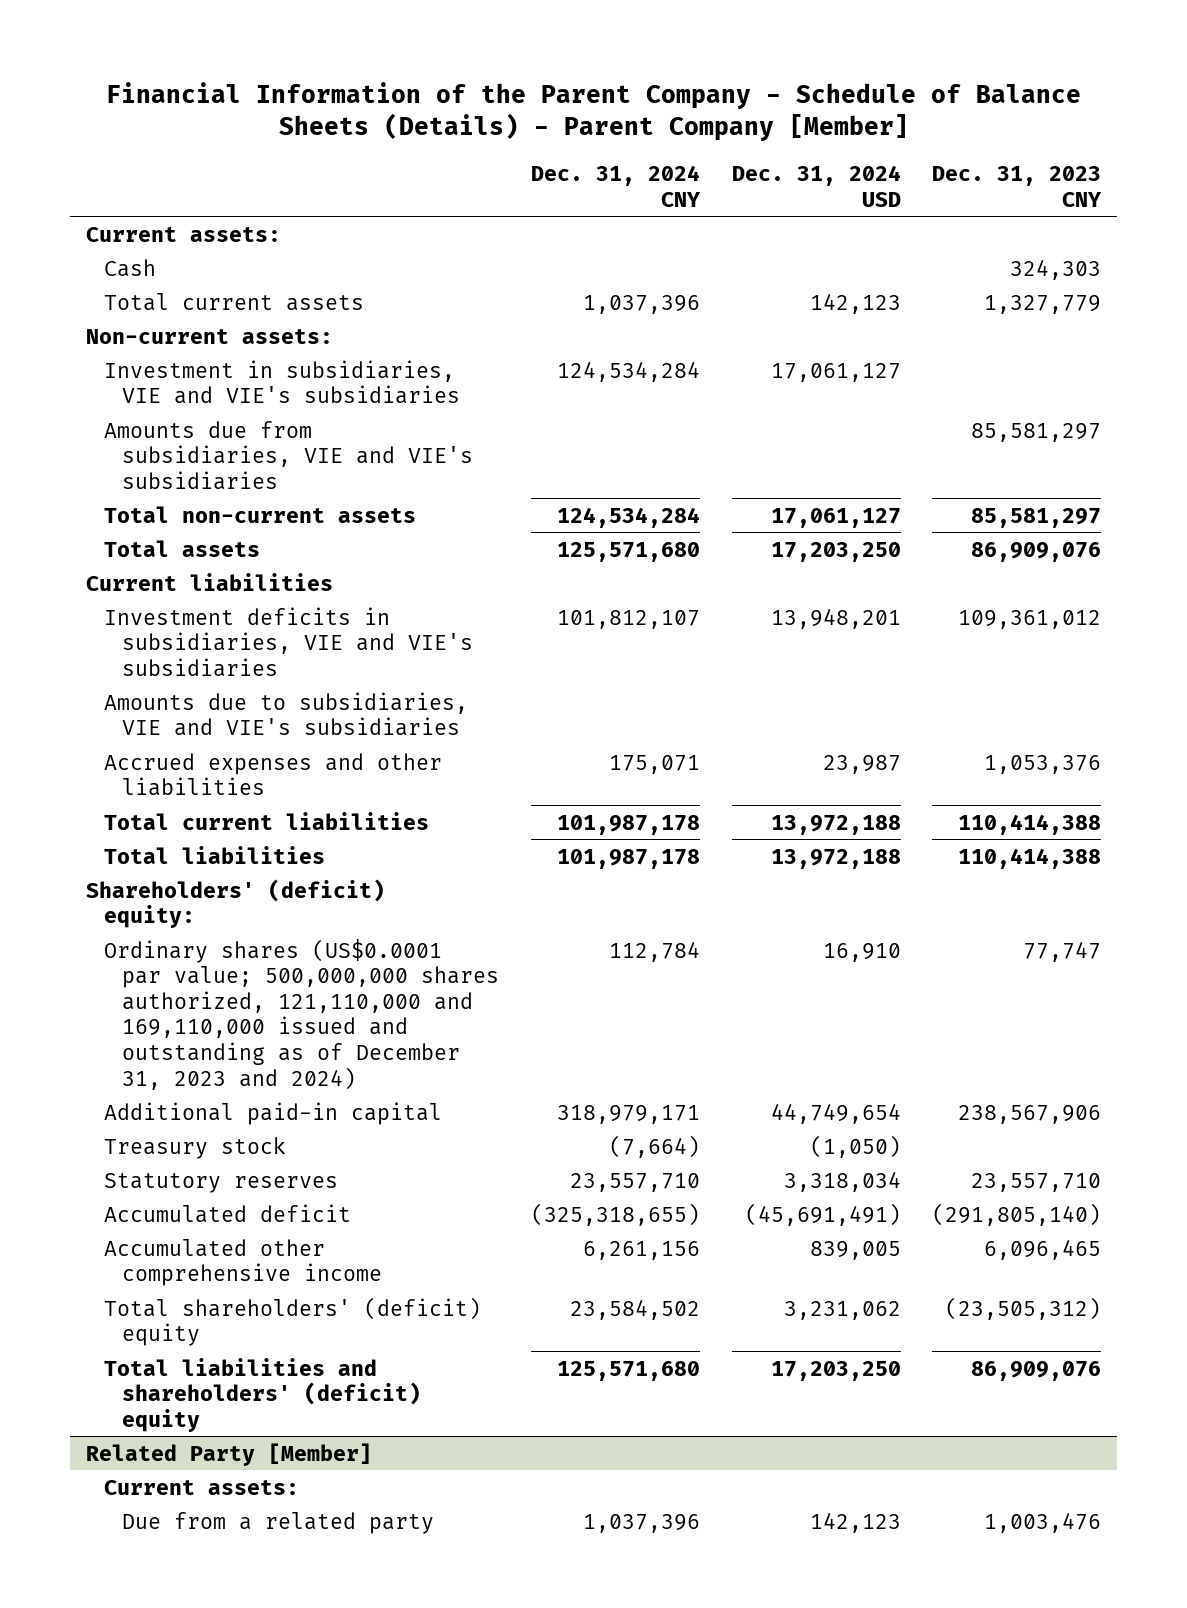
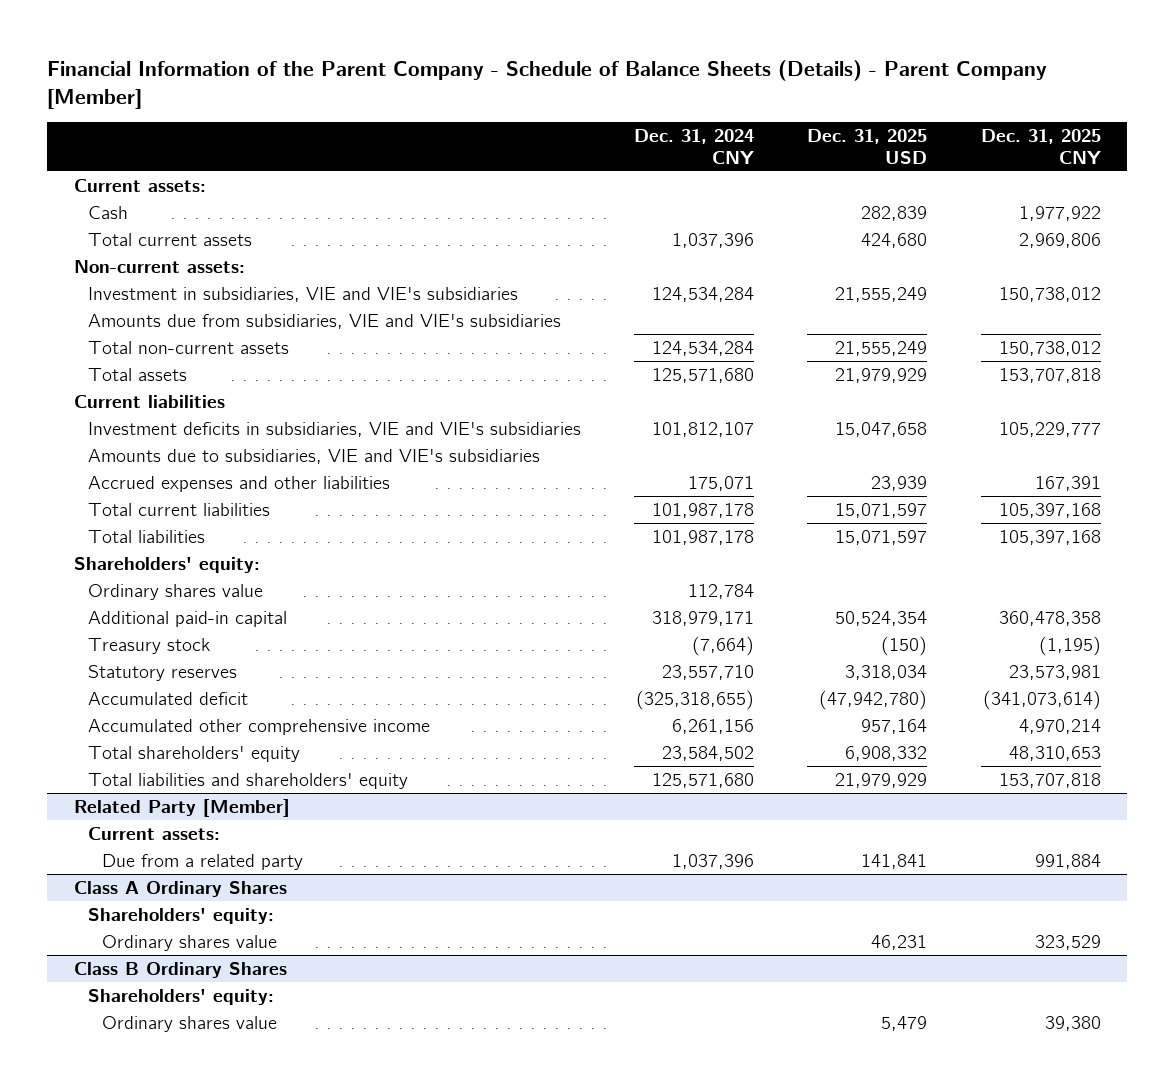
[731,165,901,207] Dec. 31, 2024 USD -> none
[932,166,1103,207] Dec. 31, 2023 CNY -> none
none -> [807,128,928,164] Dec. 31, 2025 USD
none -> [980,128,1101,164] Dec. 31, 2025 CNY
[85,878,385,929] Shareholders' (deficit) equity: -> [73,556,260,573] Shareholders' equity:
[104,938,500,1090] Ordinary shares (US$0.0001 par value; 500,000,000 shares authorized, 121,110,000 and 169,110,000 issued and outstanding as of December 31, 2023 and 2024) -> [87,583,263,600] Ordinary shares value
[104,1296,482,1347] Total shareholders' (deficit) equity -> [87,745,300,762] Total shareholders' equity
[104,1357,422,1432] Total liabilities and shareholders' (deficit) equity -> [87,772,408,789] Total liabilities and shareholders' equity
none -> [73,880,287,897] Class A Ordinary Shares
none -> [87,907,274,924] Shareholders' equity:
none -> [102,934,278,951] Ordinary shares value
none -> [73,961,287,978] Class B Ordinary Shares
none -> [87,988,274,1005] Shareholders' equity:
none -> [102,1015,278,1032] Ordinary shares value

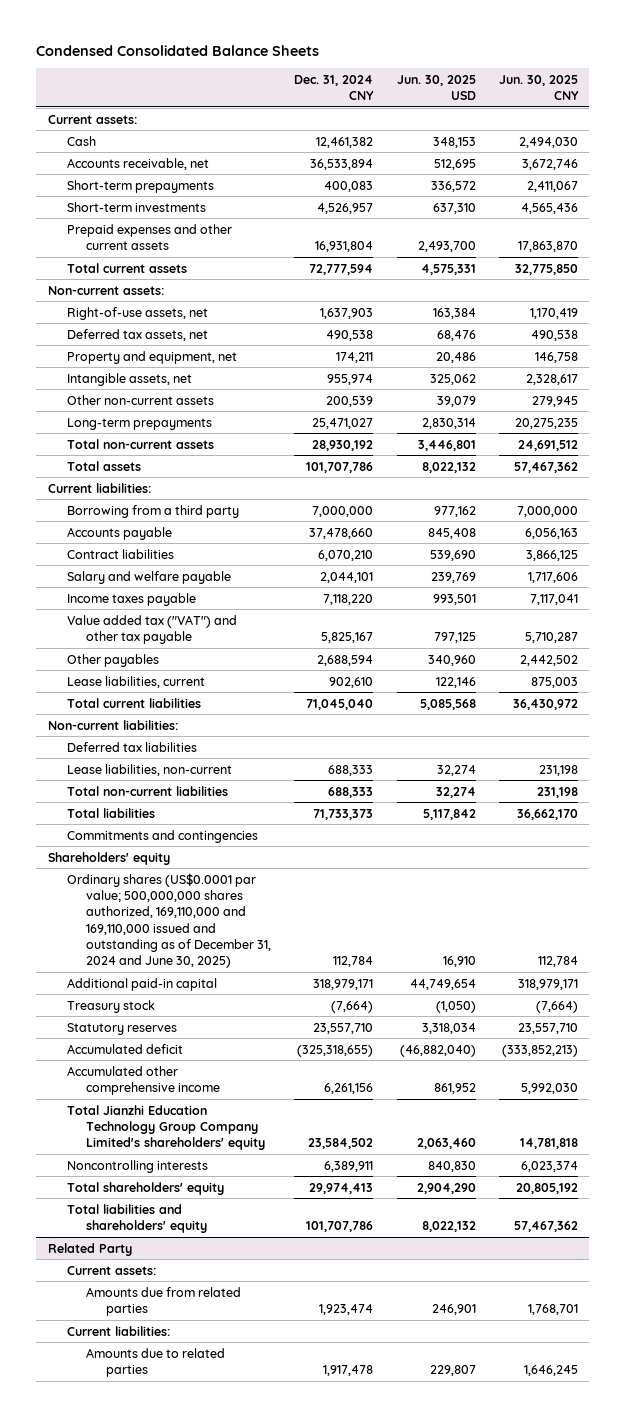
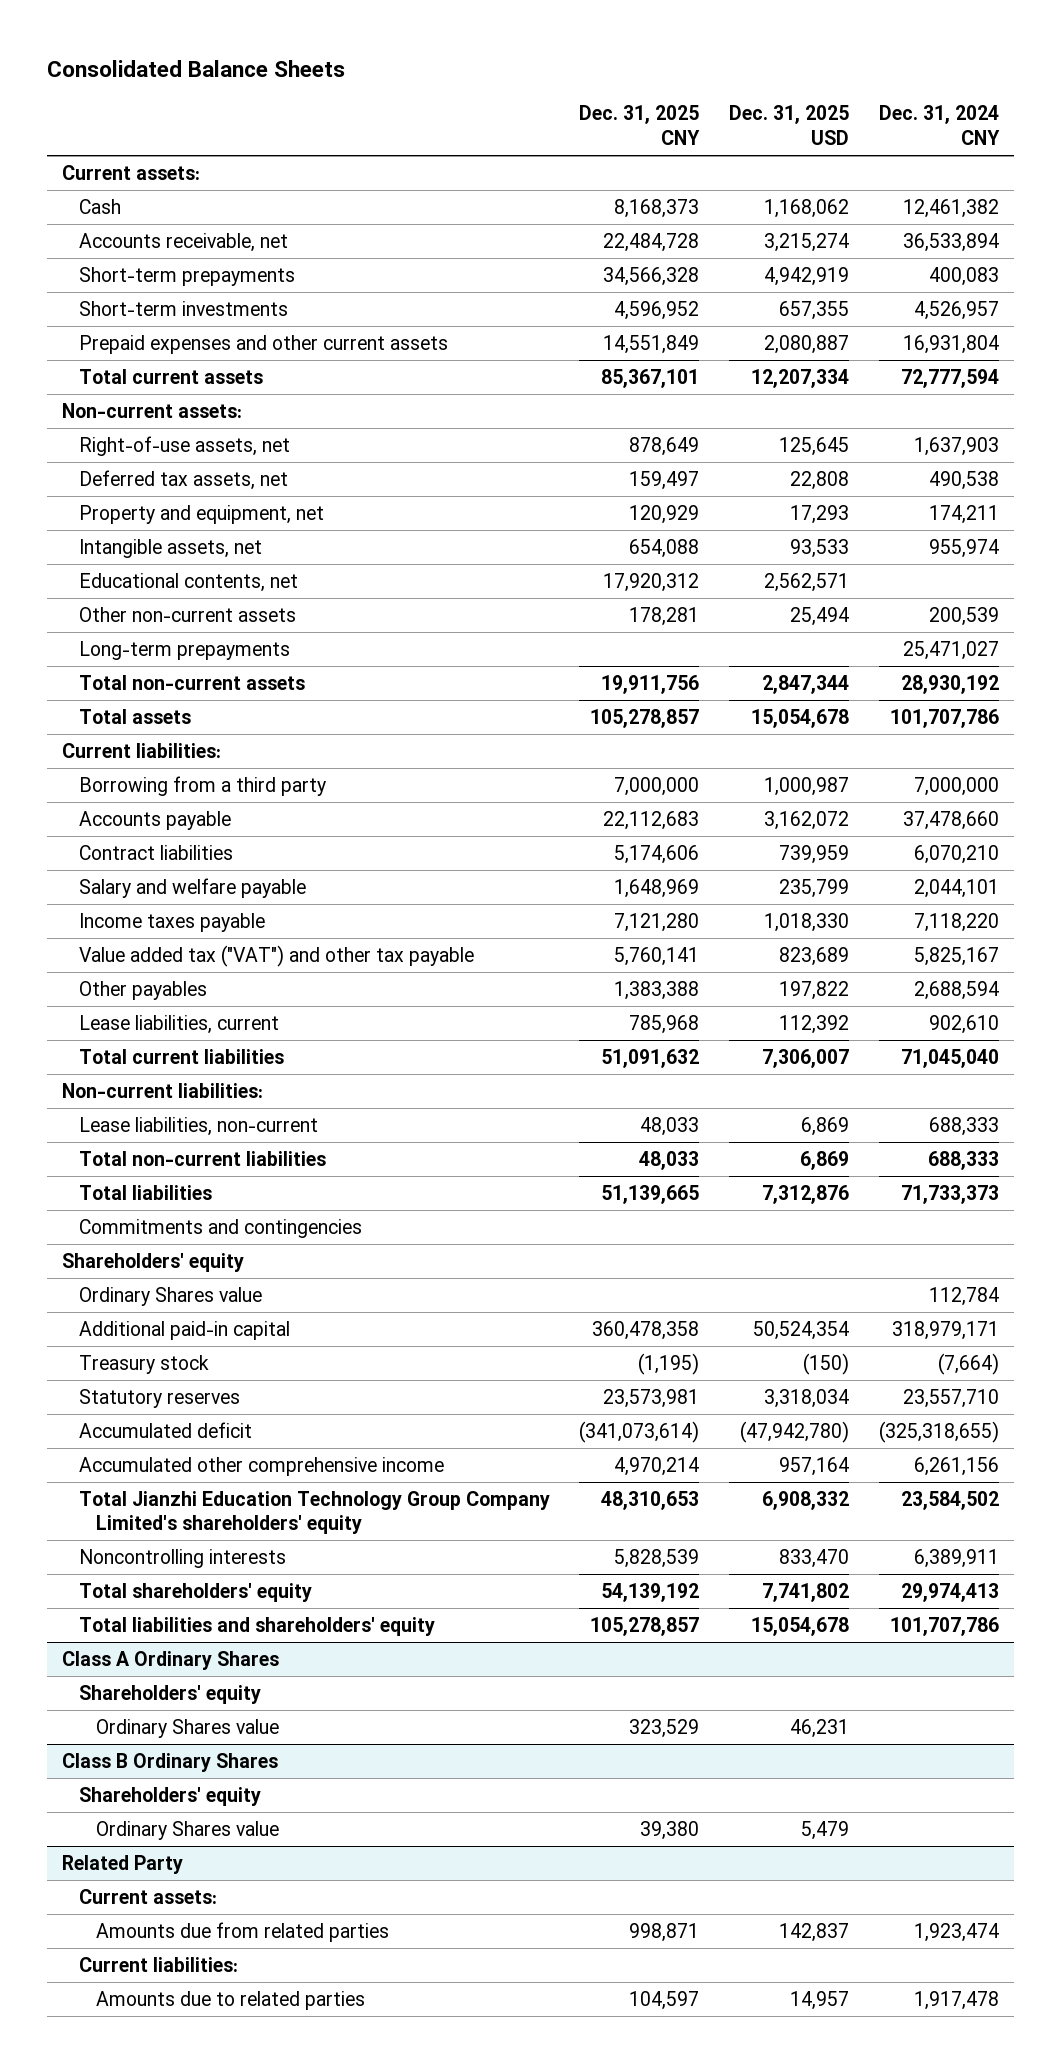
[36,44,320,56] Condensed Consolidated Balance Sheets -> [47,60,346,78] Consolidated Balance Sheets
[396,74,476,101] Jun. 30, 2025 USD -> none
[498,74,579,101] Jun. 30, 2025 CNY -> none
none -> [579,105,701,146] Dec. 31, 2025 CNY
none -> [729,105,850,146] Dec. 31, 2025 USD
none -> [78,572,298,592] Educational contents, net
[67,741,198,752] Deferred tax liabilities -> none
[67,872,272,969] Ordinary shares (US$0.0001 par value; 500,000,000 shares authorized, 169,110,000 and 169,110,000 issued and outstanding as of December 31, 2024 and June 30, 2025) -> [78,1286,262,1306] Ordinary Shares value
none -> [61,1650,279,1670] Class A Ordinary Shares
none -> [78,1684,261,1704] Shareholders' equity
none -> [95,1718,279,1738] Ordinary Shares value
none -> [61,1752,278,1772] Class B Ordinary Shares
none -> [78,1786,261,1806] Shareholders' equity
none -> [95,1820,279,1840] Ordinary Shares value

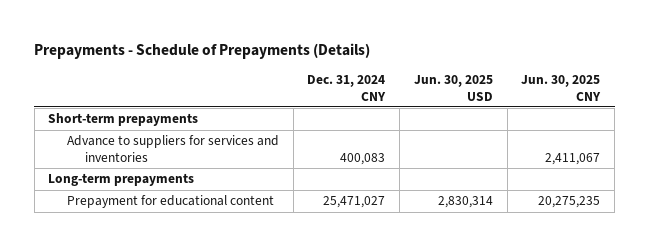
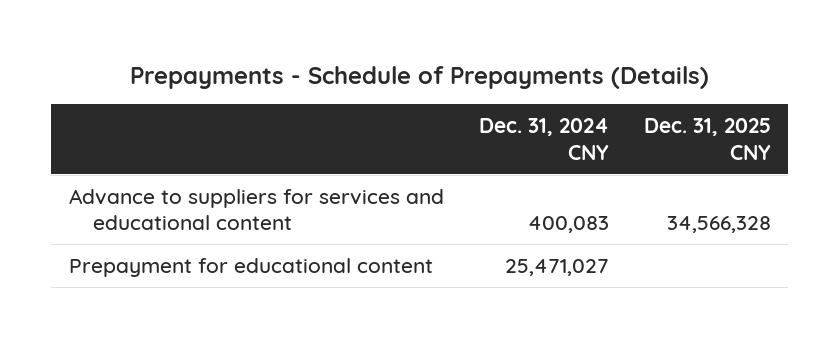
[413,75,493,101] Jun. 30, 2025 USD -> none
[521,75,602,101] Jun. 30, 2025 CNY -> none
none -> [643,117,771,160] Dec. 31, 2025 CNY
[48,113,199,127] Short-term prepayments -> none
[48,173,195,187] Long-term prepayments -> none
[66,135,279,162] Advance to suppliers for services and inventories -> [68,188,444,231] Advance to suppliers for services and educational content

